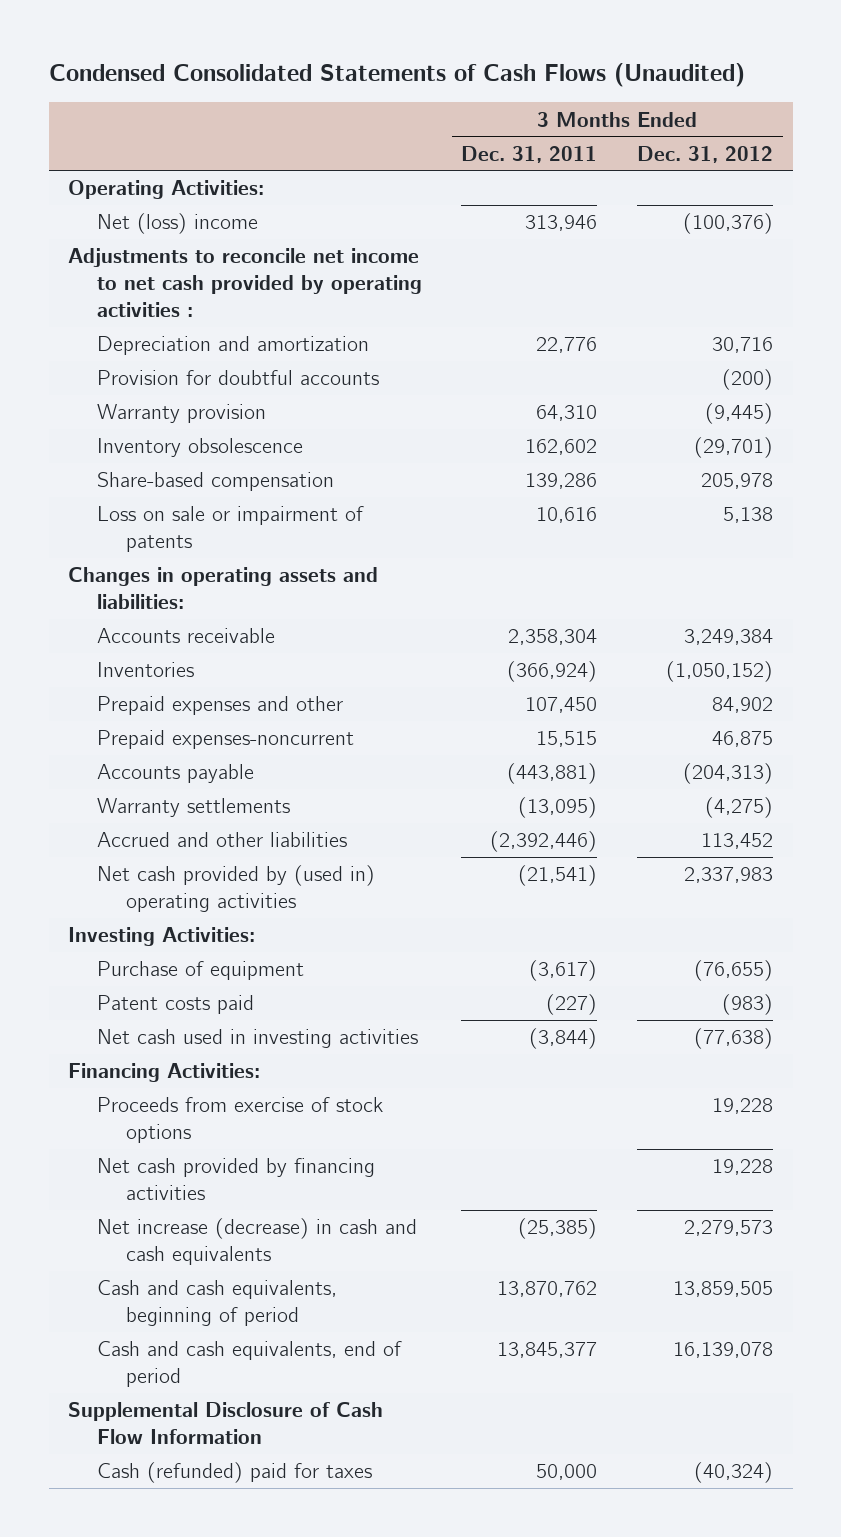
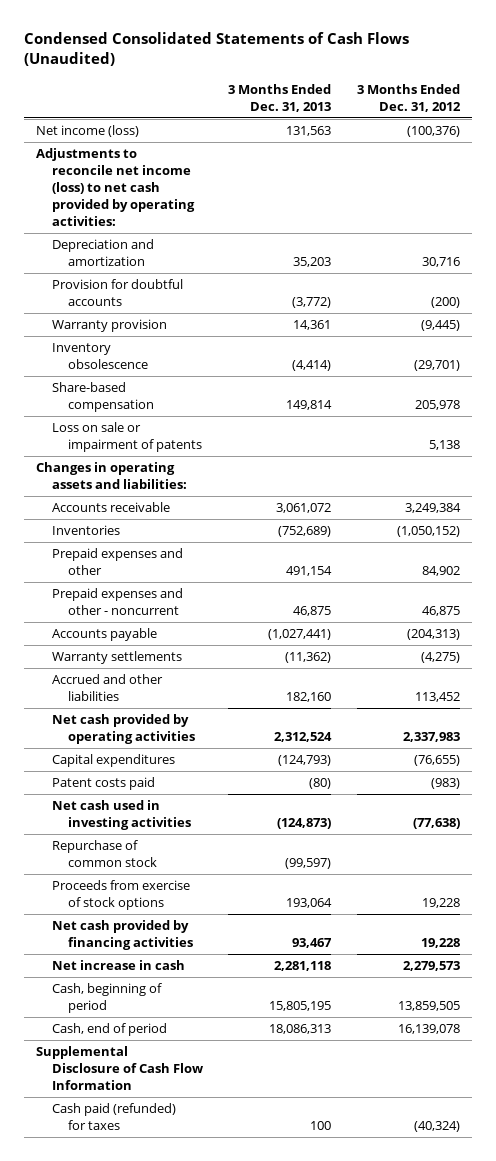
[461,145,598,163] Dec. 31, 2011 -> none
none -> [228,84,332,112] 3 Months Ended Dec. 31, 2013
[68,180,265,200] Operating Activities: -> none
[96,213,258,235] Net (loss) income -> [36,125,140,138] Net income (loss)
[68,248,422,318] Adjustments to reconcile net income to net cash provided by operating activities : -> [36,148,195,226] Adjustments to reconcile net income (loss) to net cash provided by operating activities:
[96,730,354,750] Prepaid expenses-noncurrent -> [51,588,183,616] Prepaid expenses and other - noncurrent
[68,927,256,947] Investing Activities: -> none
[96,865,375,913] Net cash provided by (used in) operating activities -> [51,714,195,745] Net cash provided by operating activities
[96,961,304,981] Purchase of equipment -> [51,754,175,768] Capital expenditures
[68,1063,261,1083] Financing Activities: -> none
none -> [51,840,157,868] Repurchase of common stock
[96,1218,417,1266] Net increase (decrease) in cash and cash equivalents -> [51,960,185,971] Net increase in cash
[96,1280,337,1327] Cash and cash equivalents, beginning of period -> [51,983,162,1014] Cash, beginning of period
[96,1341,402,1388] Cash and cash equivalents, end of period -> [51,1023,167,1037] Cash, end of period
[96,1462,372,1484] Cash (refunded) paid for taxes -> [51,1103,176,1131] Cash paid (refunded) for taxes

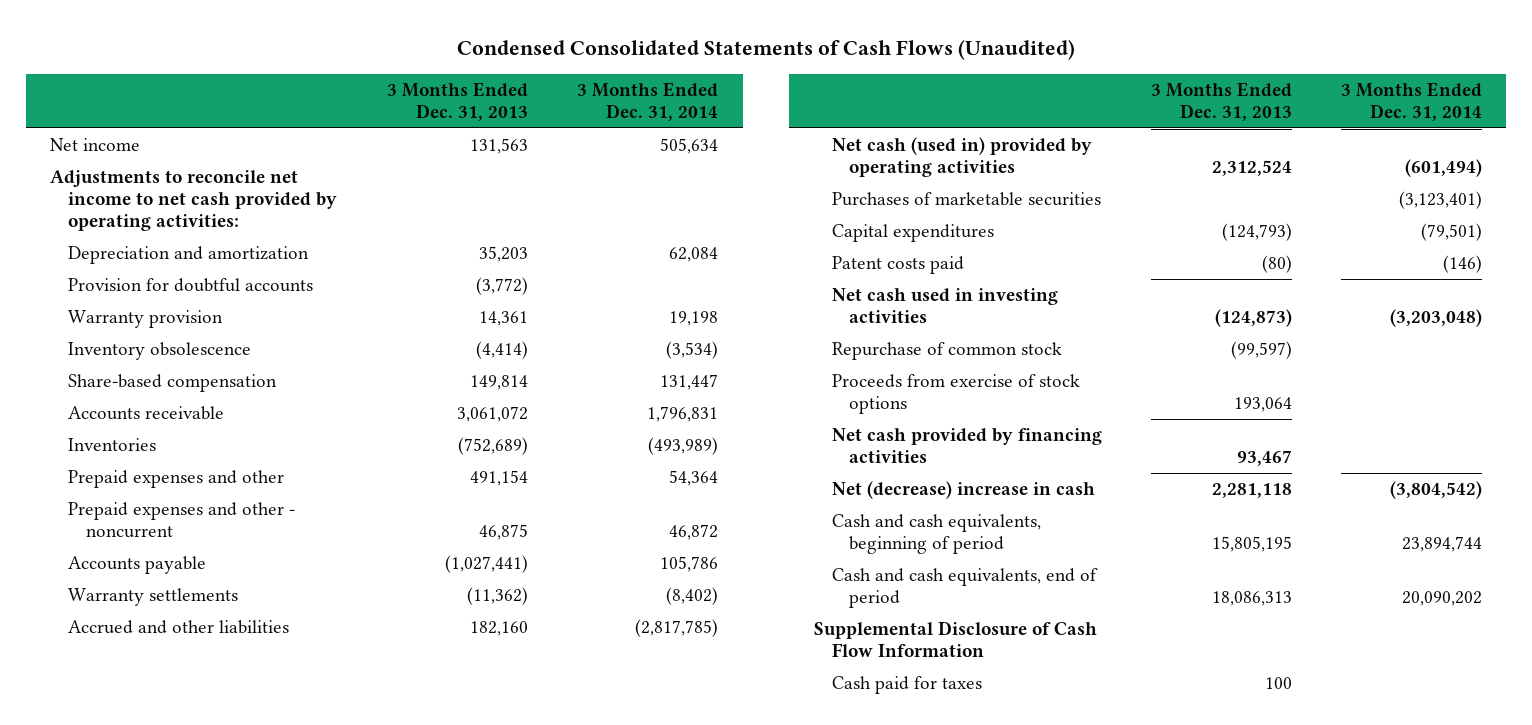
[356,84,461,112] 3 Months Ended Dec. 31, 2012 -> none
none -> [577,81,719,121] 3 Months Ended Dec. 31, 2014
[36,125,140,138] Net income (loss) -> [50,138,141,152] Net income
[36,148,195,226] Adjustments to reconcile net income (loss) to net cash provided by operating activities: -> [50,170,337,231] Adjustments to reconcile net income to net cash provided by operating activities:
[51,422,202,453] Loss on sale or impairment of patents -> none
[36,462,187,490] Changes in operating assets and liabilities: -> none
[51,714,195,745] Net cash provided by operating activities -> [831,137,1092,178] Net cash (used in) provided by operating activities
none -> [831,192,1101,207] Purchases of marketable securities
[51,960,185,971] Net increase in cash -> [831,481,1095,500] Net (decrease) increase in cash
[51,983,162,1014] Cash, beginning of period -> [831,514,1041,555] Cash and cash equivalents, beginning of period
[51,1023,167,1037] Cash, end of period -> [831,568,1098,609] Cash and cash equivalents, end of period
[51,1103,176,1131] Cash paid (refunded) for taxes -> [831,676,982,695] Cash paid for taxes

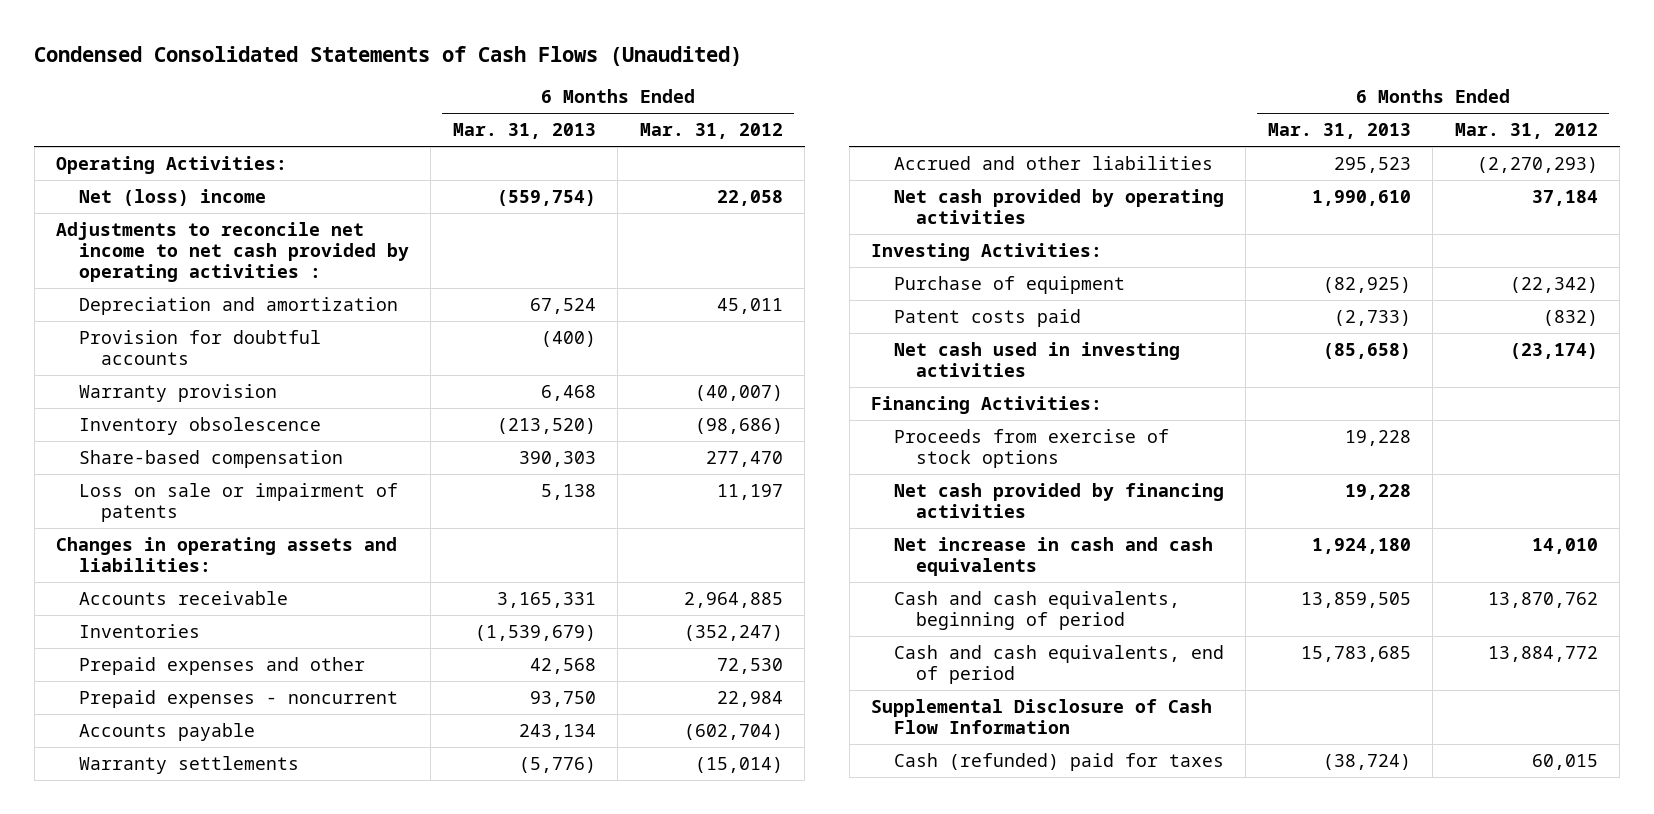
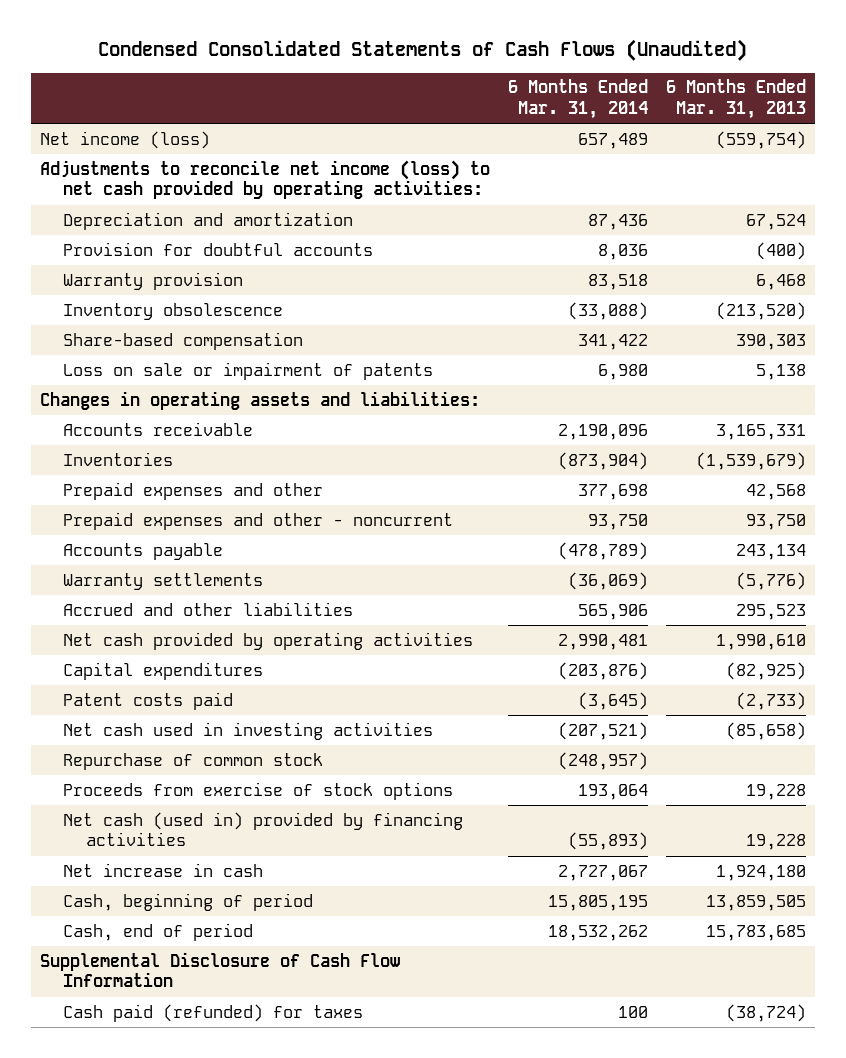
[639,123,783,140] Mar. 31, 2012 -> none
none -> [507,79,648,119] 6 Months Ended Mar. 31, 2014
[56,155,288,174] Operating Activities: -> none
[78,188,266,206] Net (loss) income -> [39,130,210,149] Net income (loss)
[56,221,409,282] Adjustments to reconcile net income to net cash provided by operating activities : -> [39,159,490,200] Adjustments to reconcile net income (loss) to net cash provided by operating activities:
[78,689,398,708] Prepaid expenses - noncurrent -> [63,511,454,530] Prepaid expenses and other - noncurrent
[871,242,1103,261] Investing Activities: -> none
[893,275,1125,294] Purchase of equipment -> [63,661,264,680] Capital expenditures
[871,395,1103,414] Financing Activities: -> none
none -> [63,752,324,770] Repurchase of common stock
[893,482,1224,518] Net cash provided by financing activities -> [63,811,464,847] Net cash (used in) provided by financing activities
[893,536,1213,576] Net increase in cash and cash equivalents -> [63,862,264,877] Net increase in cash
[893,590,1180,630] Cash and cash equivalents, beginning of period -> [63,892,314,911] Cash, beginning of period
[893,644,1224,684] Cash and cash equivalents, end of period -> [63,922,254,941] Cash, end of period
[893,752,1224,771] Cash (refunded) paid for taxes -> [63,1003,364,1022] Cash paid (refunded) for taxes

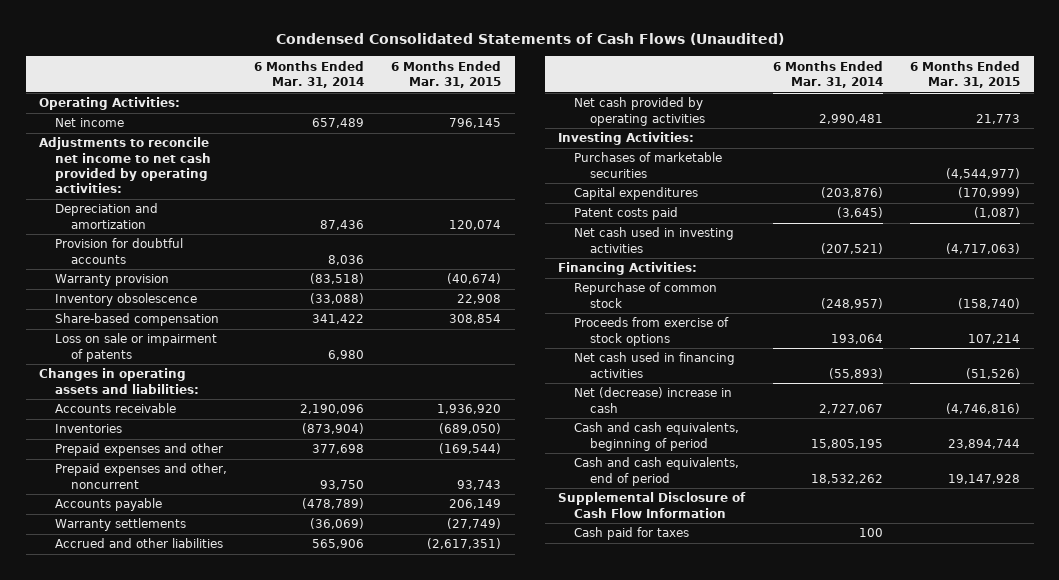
[666,79,807,119] 6 Months Ended Mar. 31, 2013 -> none
none -> [391,60,502,88] 6 Months Ended Mar. 31, 2015
none -> [39,97,181,111] Operating Activities:
[39,130,210,149] Net income (loss) -> [55,118,125,128] Net income
[39,159,490,200] Adjustments to reconcile net income (loss) to net cash provided by operating activities: -> [39,137,212,194] Adjustments to reconcile net income to net cash provided by operating activities:
[587,273,648,290] 83,518 -> [310,273,365,285] (83,518)
[63,511,454,530] Prepaid expenses and other - noncurrent -> [55,463,228,489] Prepaid expenses and other, noncurrent
none -> [558,132,695,146] Investing Activities:
none -> [574,152,723,178] Purchases of marketable securities
none -> [558,262,698,276] Financing Activities:
[63,811,464,847] Net cash (used in) provided by financing activities -> [574,352,736,378] Net cash used in financing activities
[63,862,264,877] Net increase in cash -> [574,387,733,413] Net (decrease) increase in cash
[63,892,314,911] Cash, beginning of period -> [574,422,740,451] Cash and cash equivalents, beginning of period
[63,922,254,941] Cash, end of period -> [574,457,740,486] Cash and cash equivalents, end of period
[63,1003,364,1022] Cash paid (refunded) for taxes -> [574,527,690,541] Cash paid for taxes

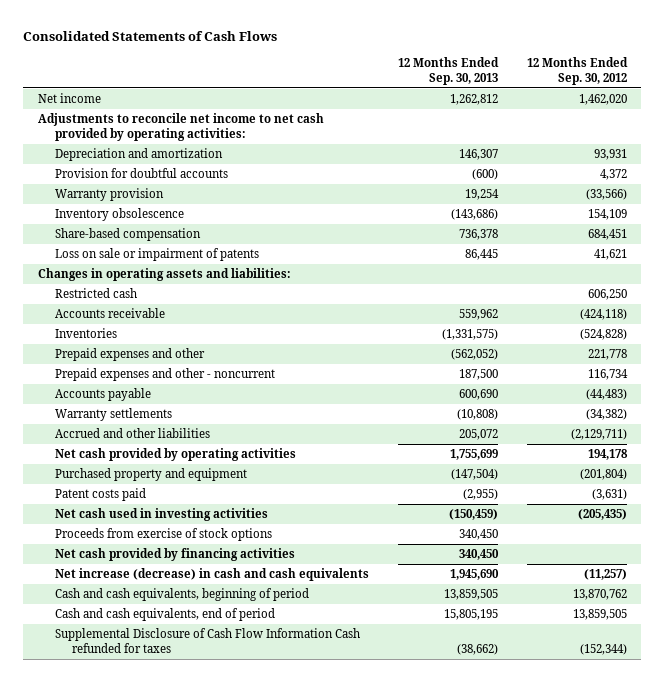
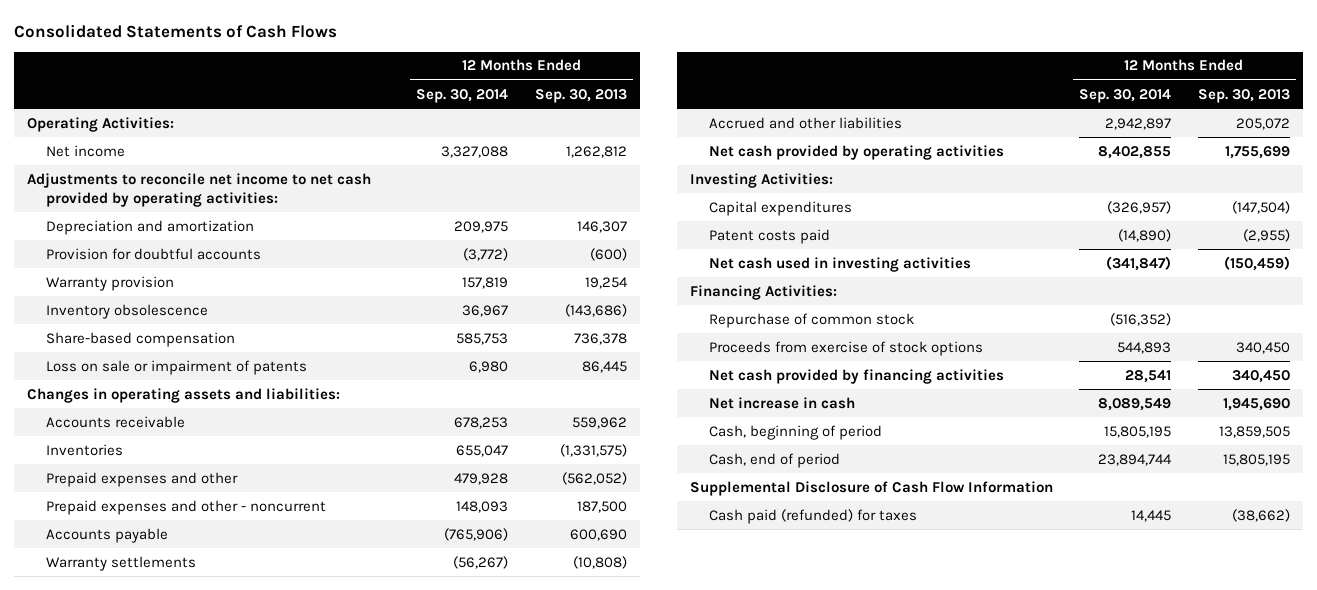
[526,57,628,85] 12 Months Ended Sep. 30, 2012 -> none
none -> [416,88,509,103] Sep. 30, 2014
none -> [27,116,175,132] Operating Activities:
[54,288,137,299] Restricted cash -> none
none -> [689,172,833,188] Investing Activities:
[54,468,247,482] Purchased property and equipment -> [708,200,852,216] Capital expenditures
none -> [689,284,837,300] Financing Activities:
none -> [708,312,914,328] Repurchase of common stock
[54,568,369,582] Net increase (decrease) in cash and cash equivalents -> [708,396,855,409] Net increase in cash
[54,588,309,602] Cash and cash equivalents, beginning of period -> [708,424,882,440] Cash, beginning of period
[54,608,275,622] Cash and cash equivalents, end of period -> [708,452,840,468] Cash, end of period
none -> [689,480,1053,496] Supplemental Disclosure of Cash Flow Information
[54,628,360,654] Supplemental Disclosure of Cash Flow Information Cash refunded for taxes -> [708,508,917,524] Cash paid (refunded) for taxes

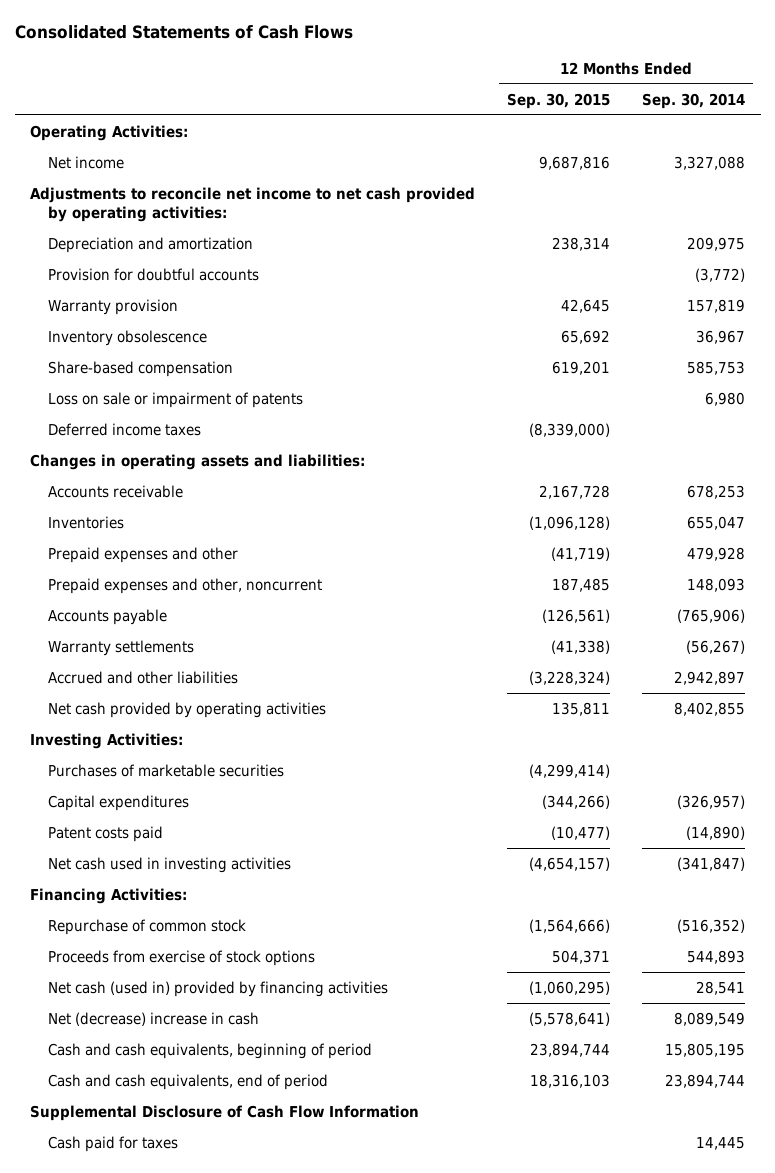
[534,88,627,103] Sep. 30, 2013 -> none
none -> [507,92,611,109] Sep. 30, 2015
none -> [48,422,202,436] Deferred income taxes
[45,499,326,515] Prepaid expenses and other - noncurrent -> [48,577,323,594] Prepaid expenses and other, noncurrent
none -> [48,763,285,777] Purchases of marketable securities
[708,368,1004,384] Net cash provided by financing activities -> [48,980,389,997] Net cash (used in) provided by financing activities
[708,396,855,409] Net increase in cash -> [48,1011,260,1026] Net (decrease) increase in cash
[708,424,882,440] Cash, beginning of period -> [48,1042,373,1059] Cash and cash equivalents, beginning of period
[708,452,840,468] Cash, end of period -> [48,1073,329,1090] Cash and cash equivalents, end of period
[708,508,917,524] Cash paid (refunded) for taxes -> [48,1135,179,1152] Cash paid for taxes

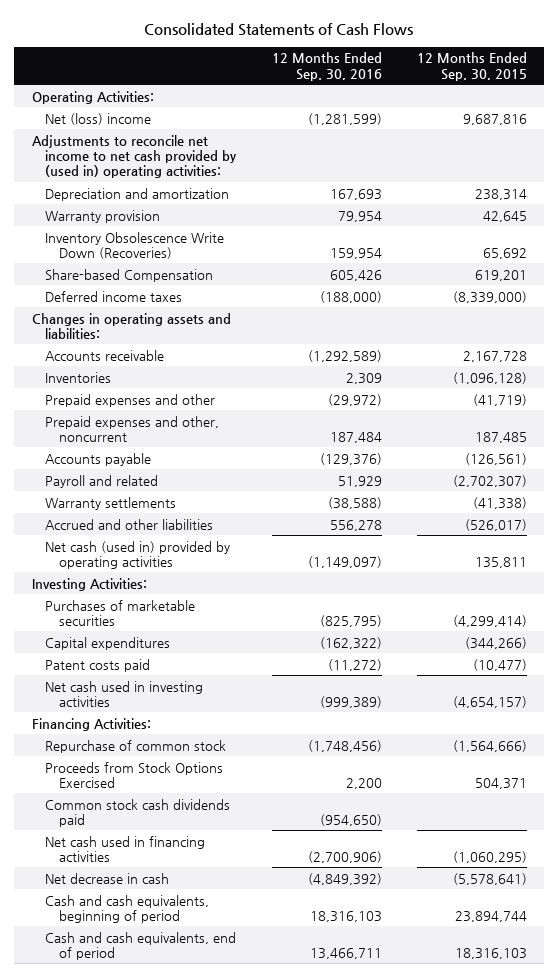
[641,92,745,109] Sep. 30, 2014 -> none
none -> [271,52,382,81] 12 Months Ended Sep. 30, 2016
[48,155,125,169] Net income -> [45,112,152,125] Net (loss) income
[30,186,476,222] Adjustments to reconcile net income to net cash provided by operating activities: -> [31,134,238,179] Adjustments to reconcile net income to net cash provided by (used in) operating activities:
[48,267,260,281] Provision for doubtful accounts -> none
[48,391,304,408] Loss on sale or impairment of patents -> none
[48,329,208,346] Inventory obsolescence -> [45,231,225,259] Inventory Obsolescence Write Down (Recoveries)
[48,360,234,377] Share-based compensation -> [45,268,214,282] Share-based Compensation
none -> [45,474,159,488] Payroll and related
[529,670,611,685] (3,228,324) -> [464,518,527,531] (526,017)
[48,701,327,718] Net cash provided by operating activities -> [45,540,231,569] Net cash (used in) provided by operating activities
[48,949,316,966] Proceeds from exercise of stock options -> [45,761,224,788] Proceeds from Stock Options Exercised
none -> [45,798,231,827] Common stock cash dividends paid
[48,980,389,997] Net cash (used in) provided by financing activities -> [45,835,206,862] Net cash used in financing activities
[48,1011,260,1026] Net (decrease) increase in cash -> [45,872,170,884] Net decrease in cash
[30,1104,420,1121] Supplemental Disclosure of Cash Flow Information -> none
[48,1135,179,1152] Cash paid for taxes -> none

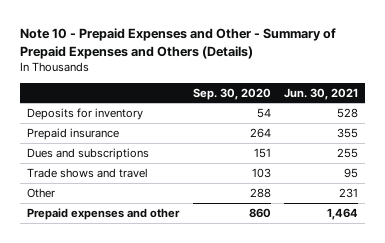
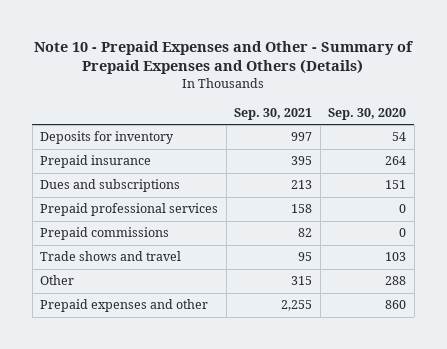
[284,87,359,100] Jun. 30, 2021 -> none
none -> [234,107,313,120] Sep. 30, 2021
none -> [40,203,219,217] Prepaid professional services
none -> [40,227,170,241] Prepaid commissions

